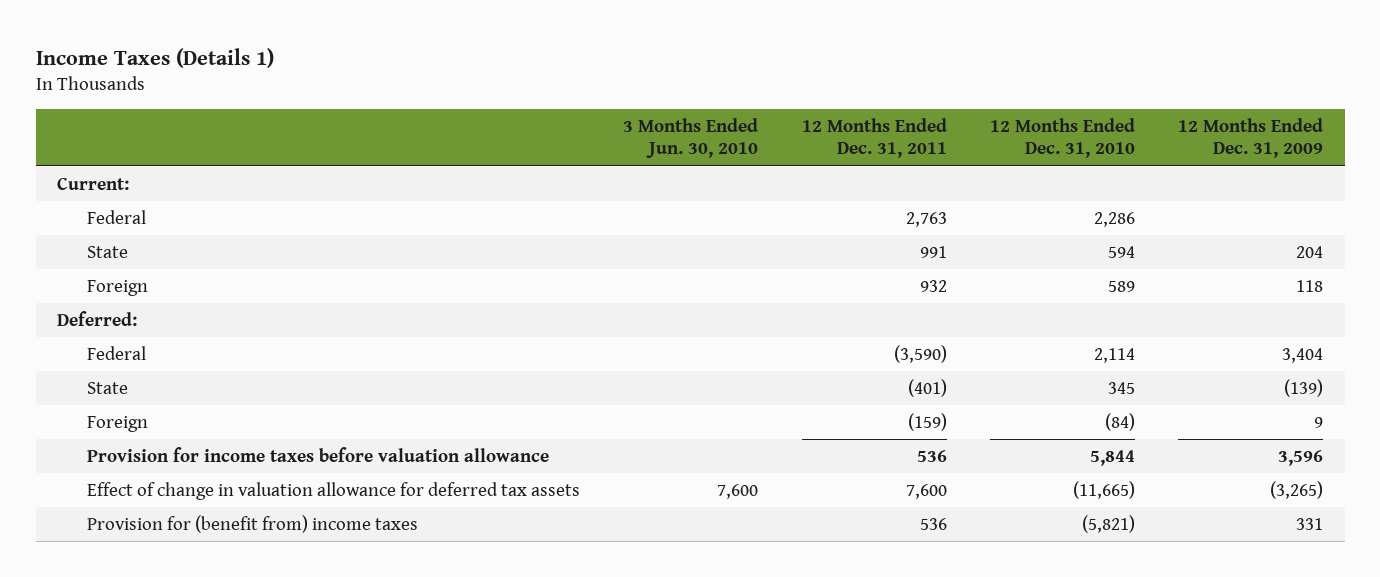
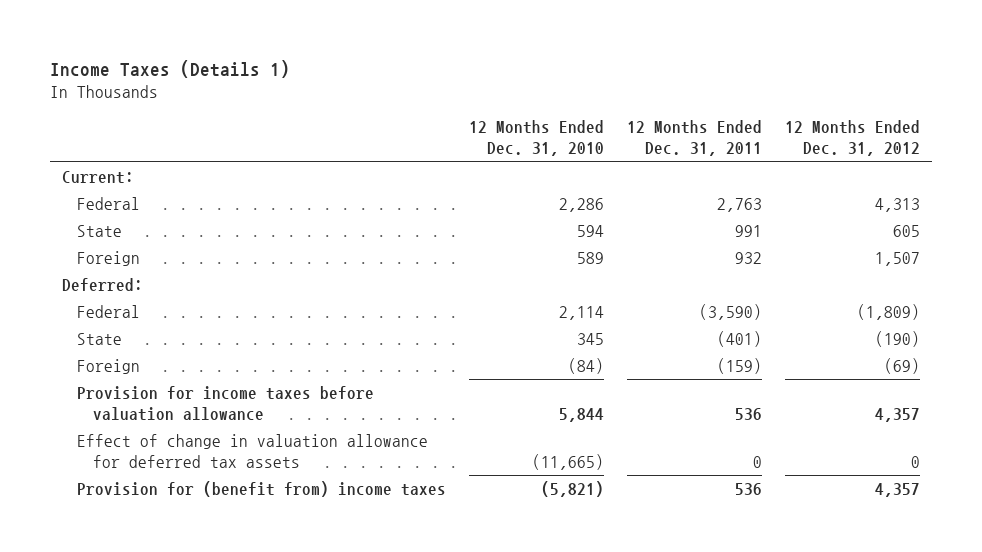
[623,118,759,159] 3 Months Ended Jun. 30, 2010 -> none
[1178,118,1324,159] 12 Months Ended Dec. 31, 2009 -> none
none -> [785,120,921,157] 12 Months Ended Dec. 31, 2012
[905,483,947,499] 7,600 -> [753,455,763,468] 0

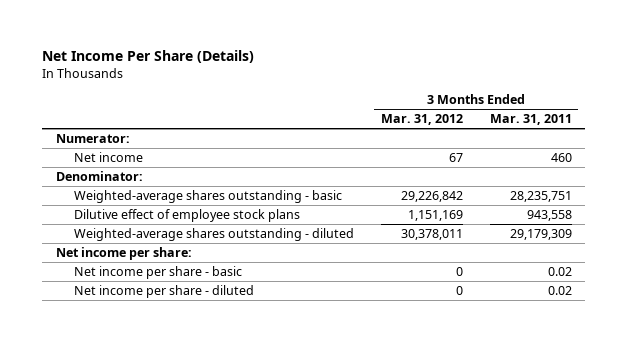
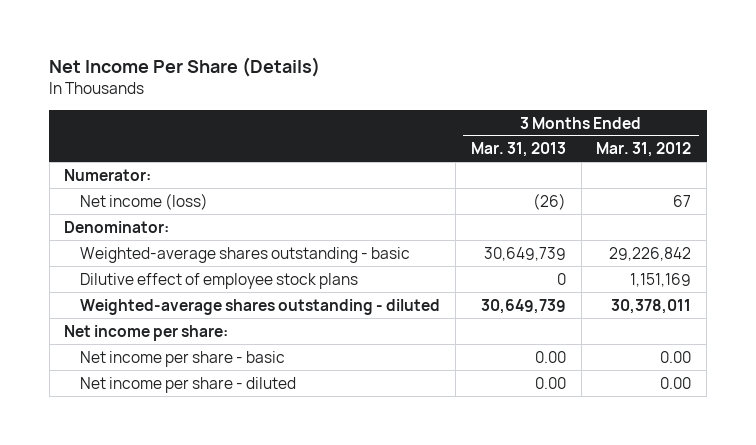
[489,114,572,126] Mar. 31, 2011 -> none
none -> [470,142,566,158] Mar. 31, 2013
[73,151,143,162] Net income -> [80,192,209,210] Net income (loss)
[455,266,463,276] 0 -> [660,350,692,363] 0.00
[455,285,463,295] 0 -> [660,376,692,389] 0.00

